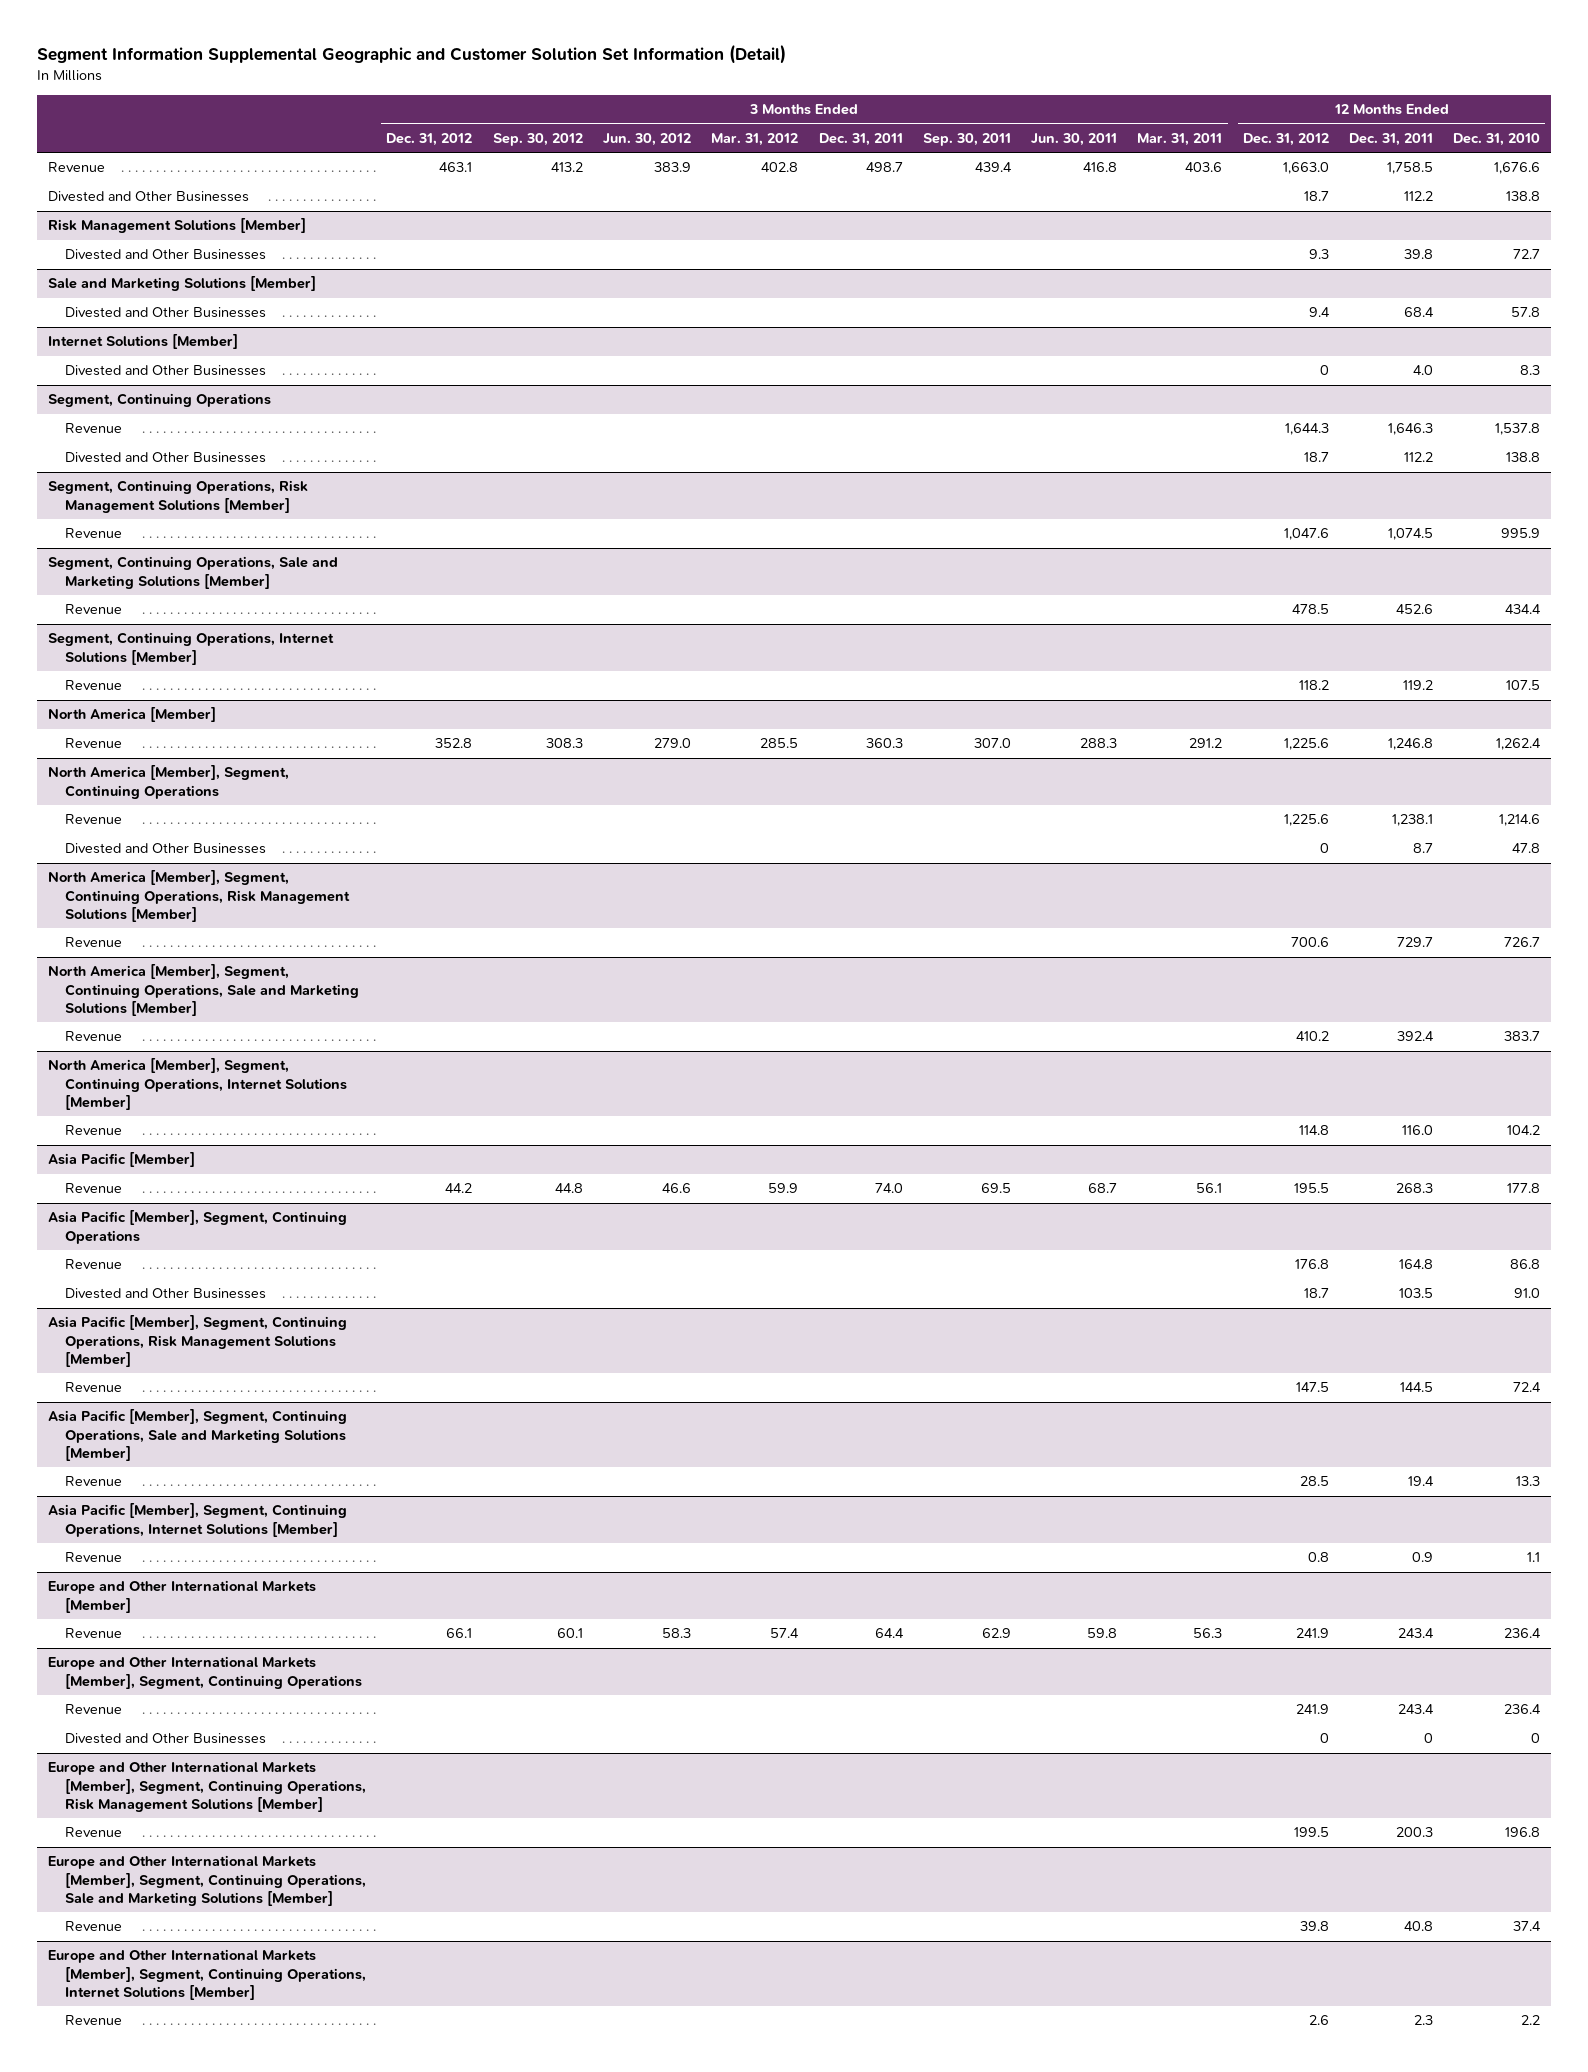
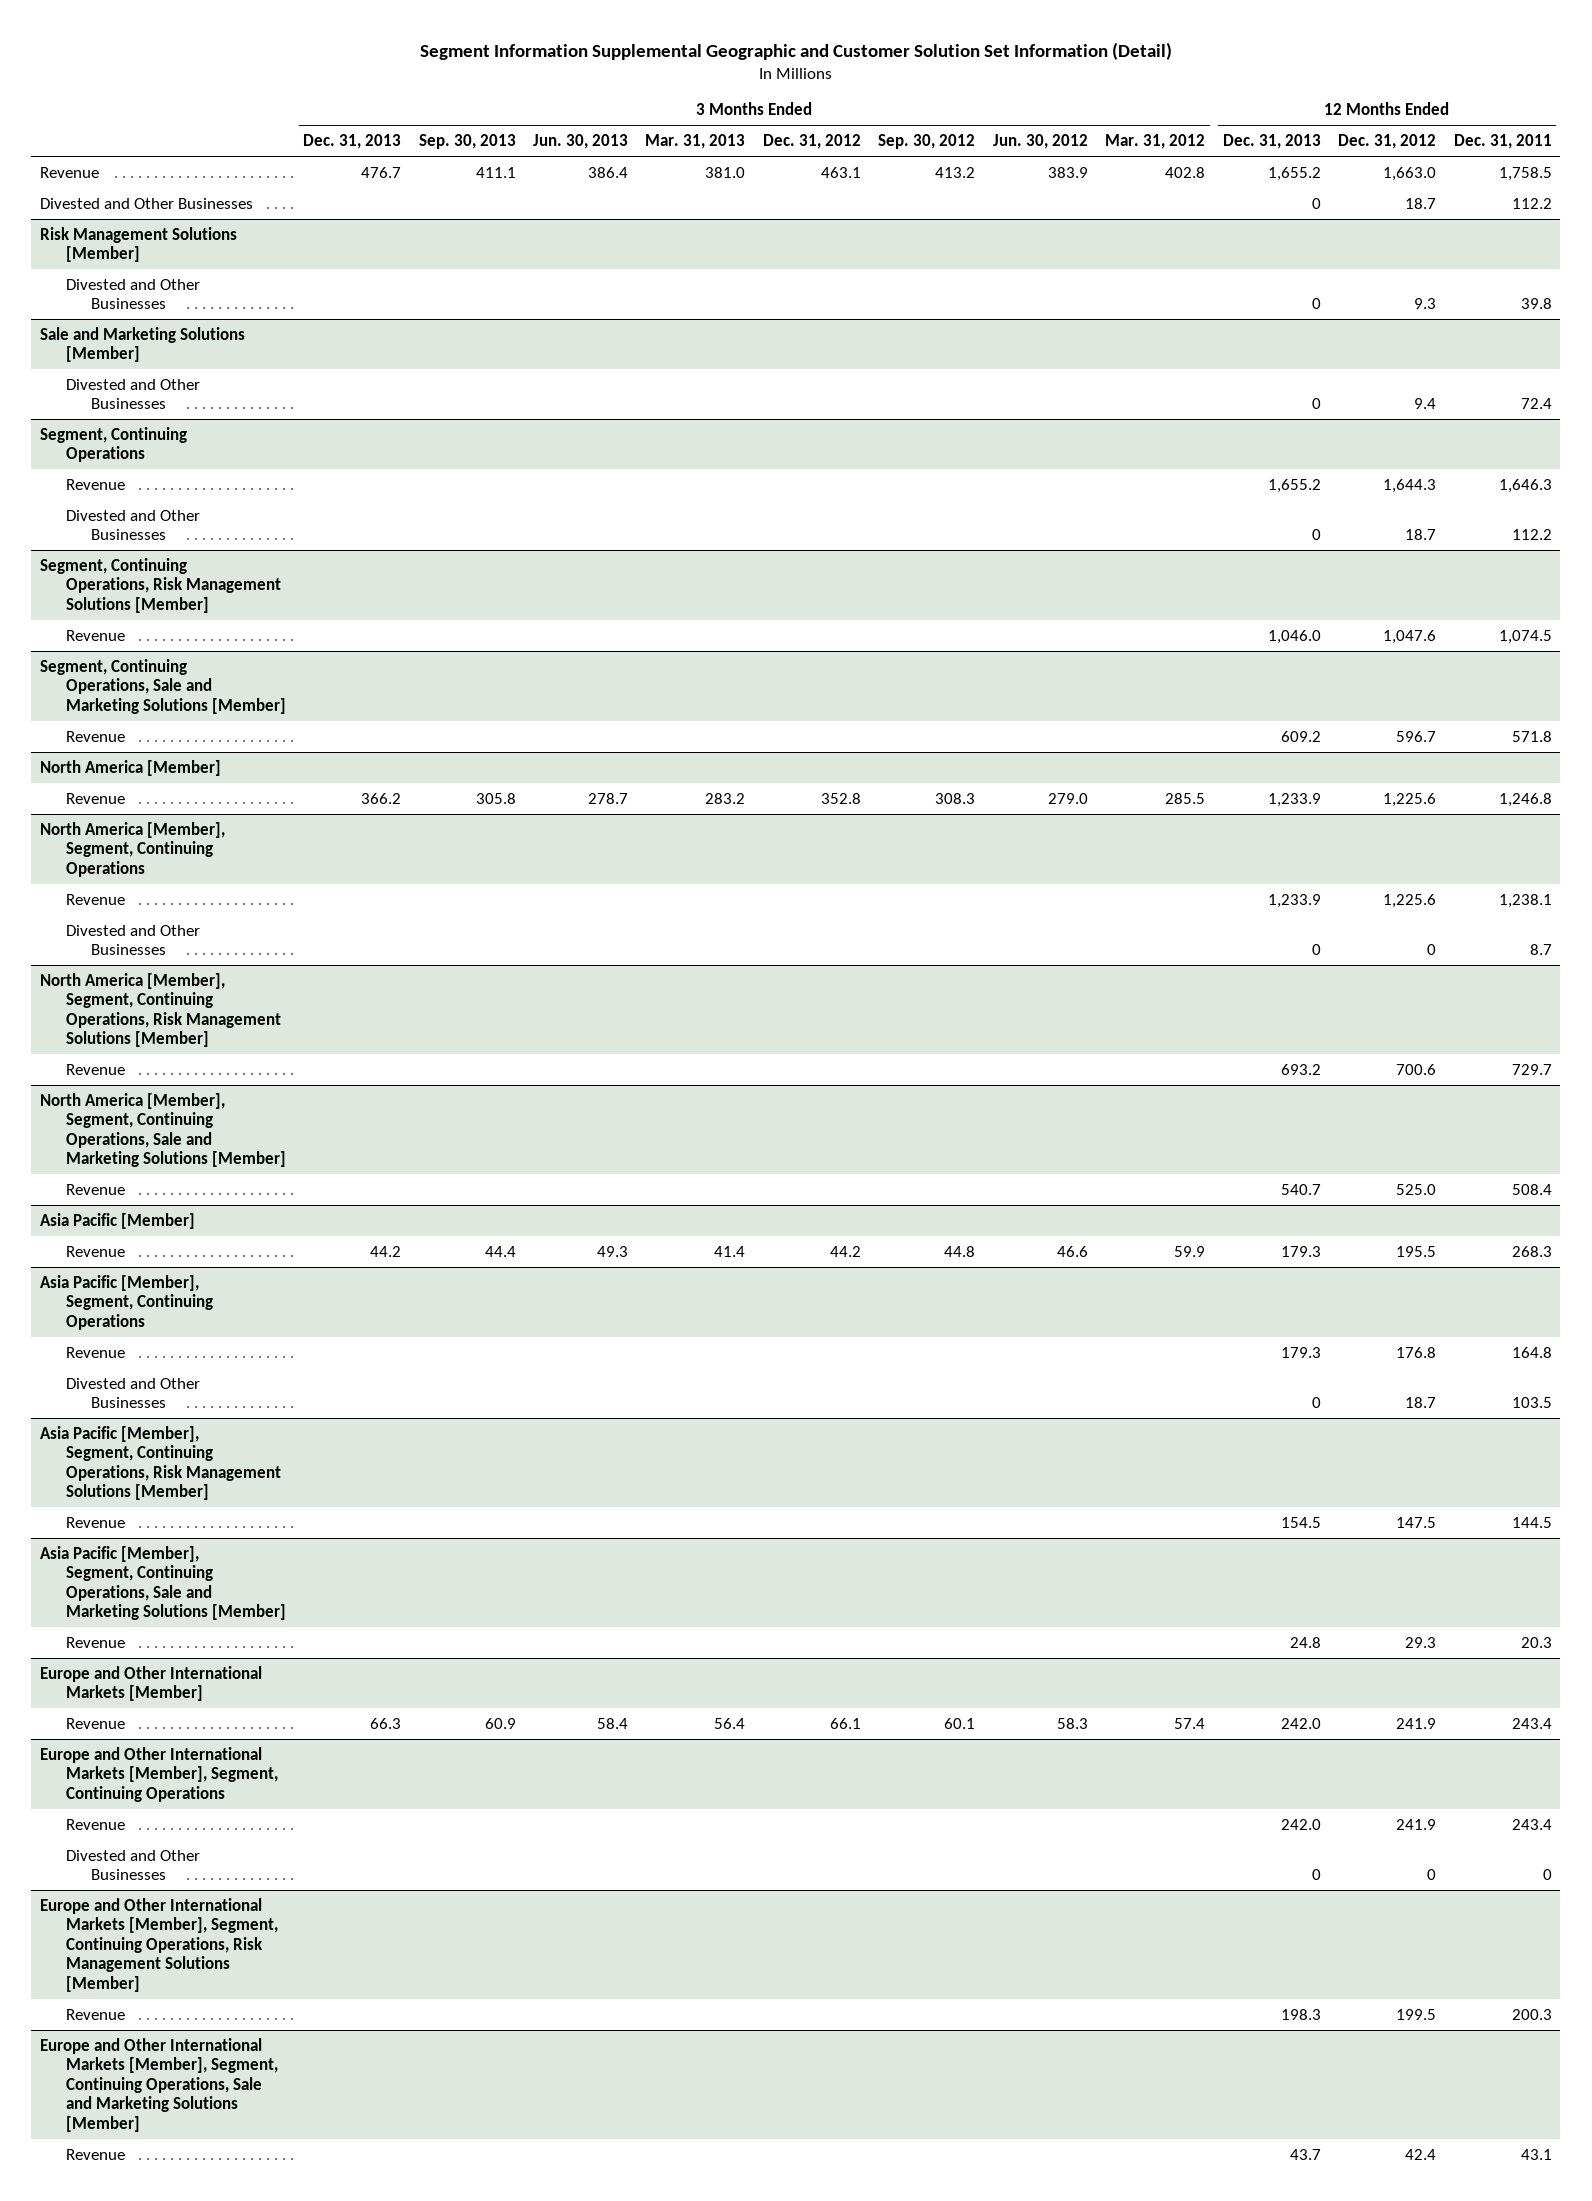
[818,132,903,146] Dec. 31, 2011 -> none
[922,132,1011,146] Sep. 30, 2011 -> none
[1031,132,1118,146] Jun. 30, 2011 -> none
[1137,132,1223,146] Mar. 31, 2011 -> none
[1453,132,1541,146] Dec. 31, 2010 -> none
none -> [303,134,402,150] Dec. 31, 2013
none -> [418,134,516,150] Sep. 30, 2013
none -> [533,134,629,150] Jun. 30, 2013
none -> [645,134,746,150] Mar. 31, 2013
none -> [1222,134,1321,150] Dec. 31, 2013
[47,334,238,350] Internet Solutions [Member] -> none
[65,365,267,377] Divested and Other Businesses -> none
[1404,307,1435,318] 68.4 -> [1520,398,1552,410] 72.4
[47,632,334,665] Segment, Continuing Operations, Internet Solutions [Member] -> none
[65,680,123,691] Revenue -> none
[1291,604,1329,615] 478.5 -> [1396,730,1437,742] 596.7
[1396,604,1434,615] 452.6 -> [1511,730,1552,742] 571.8
[47,1058,348,1110] North America [Member], Segment, Continuing Operations, Internet Solutions [Member] -> none
[65,1125,123,1136] Revenue -> none
[1295,1031,1329,1042] 410.2 -> [1396,1183,1437,1195] 525.0
[1397,1031,1435,1042] 392.4 -> [1511,1183,1552,1195] 508.4
[47,1503,347,1537] Asia Pacific [Member], Segment, Continuing Operations, Internet Solutions [Member] -> none
[65,1552,123,1563] Revenue -> none
[1299,1476,1329,1487] 28.5 -> [1405,1636,1437,1648] 29.3
[1408,1476,1435,1487] 19.4 -> [1520,1636,1552,1648] 20.3
[47,1949,367,2000] Europe and Other International Markets [Member], Segment, Continuing Operations, Internet Solutions [Member] -> none
[65,2015,123,2026] Revenue -> none
[1299,1921,1329,1932] 39.8 -> [1405,2148,1437,2160] 42.4
[1404,1921,1434,1932] 40.8 -> [1520,2148,1552,2160] 43.1

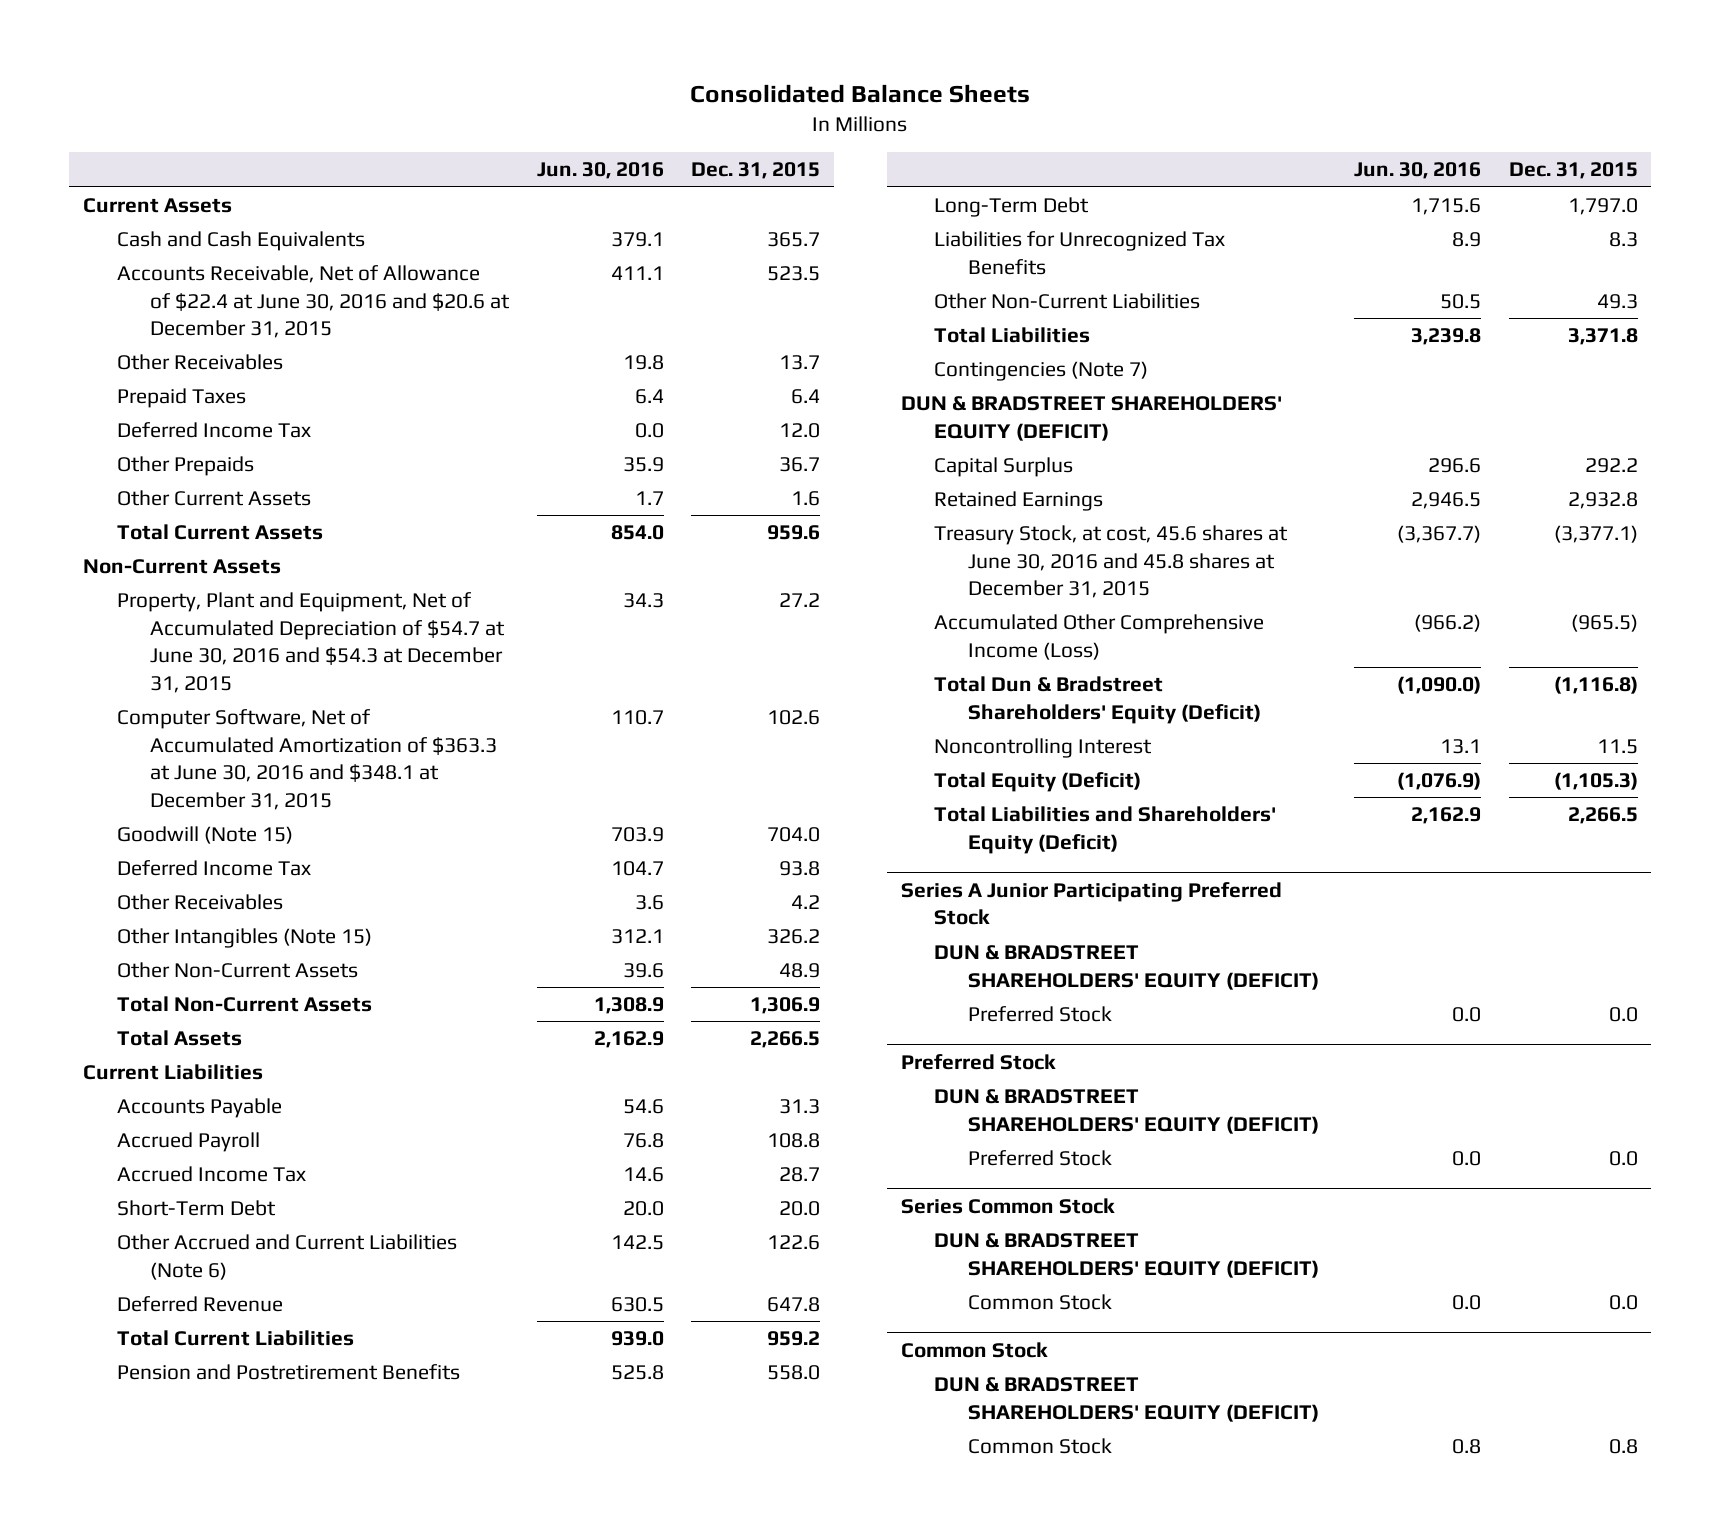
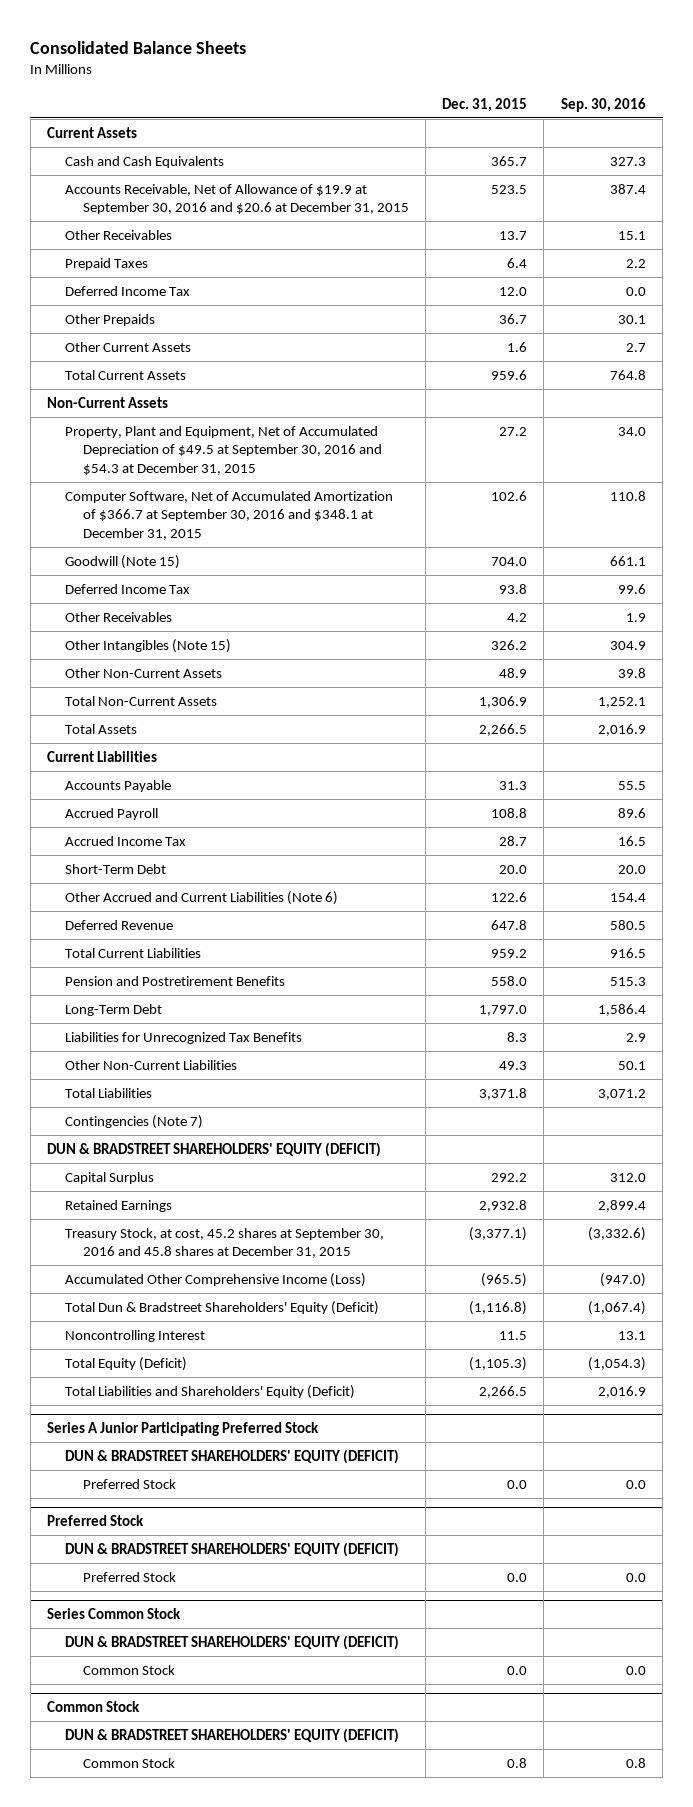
[536,162,664,180] Jun. 30, 2016 -> none
none -> [560,97,646,112] Sep. 30, 2016
[116,265,510,339] Accounts Receivable, Net of Allowance of $22.4 at June 30, 2016 and $20.6 at December 31, 2015 -> [64,183,409,215] Accounts Receivable, Net of Allowance of $19.9 at September 30, 2016 and $20.6 at December 31, 2015
[116,592,505,693] Property, Plant and Equipment, Net of Accumulated Depreciation of $54.7 at June 30, 2016 and $54.3 at December 31, 2015 -> [64,425,382,475] Property, Plant and Equipment, Net of Accumulated Depreciation of $49.5 at September 30, 2016 and $54.3 at December 31, 2015
[116,709,497,810] Computer Software, Net of Accumulated Amortization of $363.3 at June 30, 2016 and $348.1 at December 31, 2015 -> [64,490,393,540] Computer Software, Net of Accumulated Amortization of $366.7 at September 30, 2016 and $348.1 at December 31, 2015
[934,525,1289,599] Treasury Stock, at cost, 45.6 shares at June 30, 2016 and 45.8 shares at December 31, 2015 -> [64,1227,384,1259] Treasury Stock, at cost, 45.2 shares at September 30, 2016 and 45.8 shares at December 31, 2015

